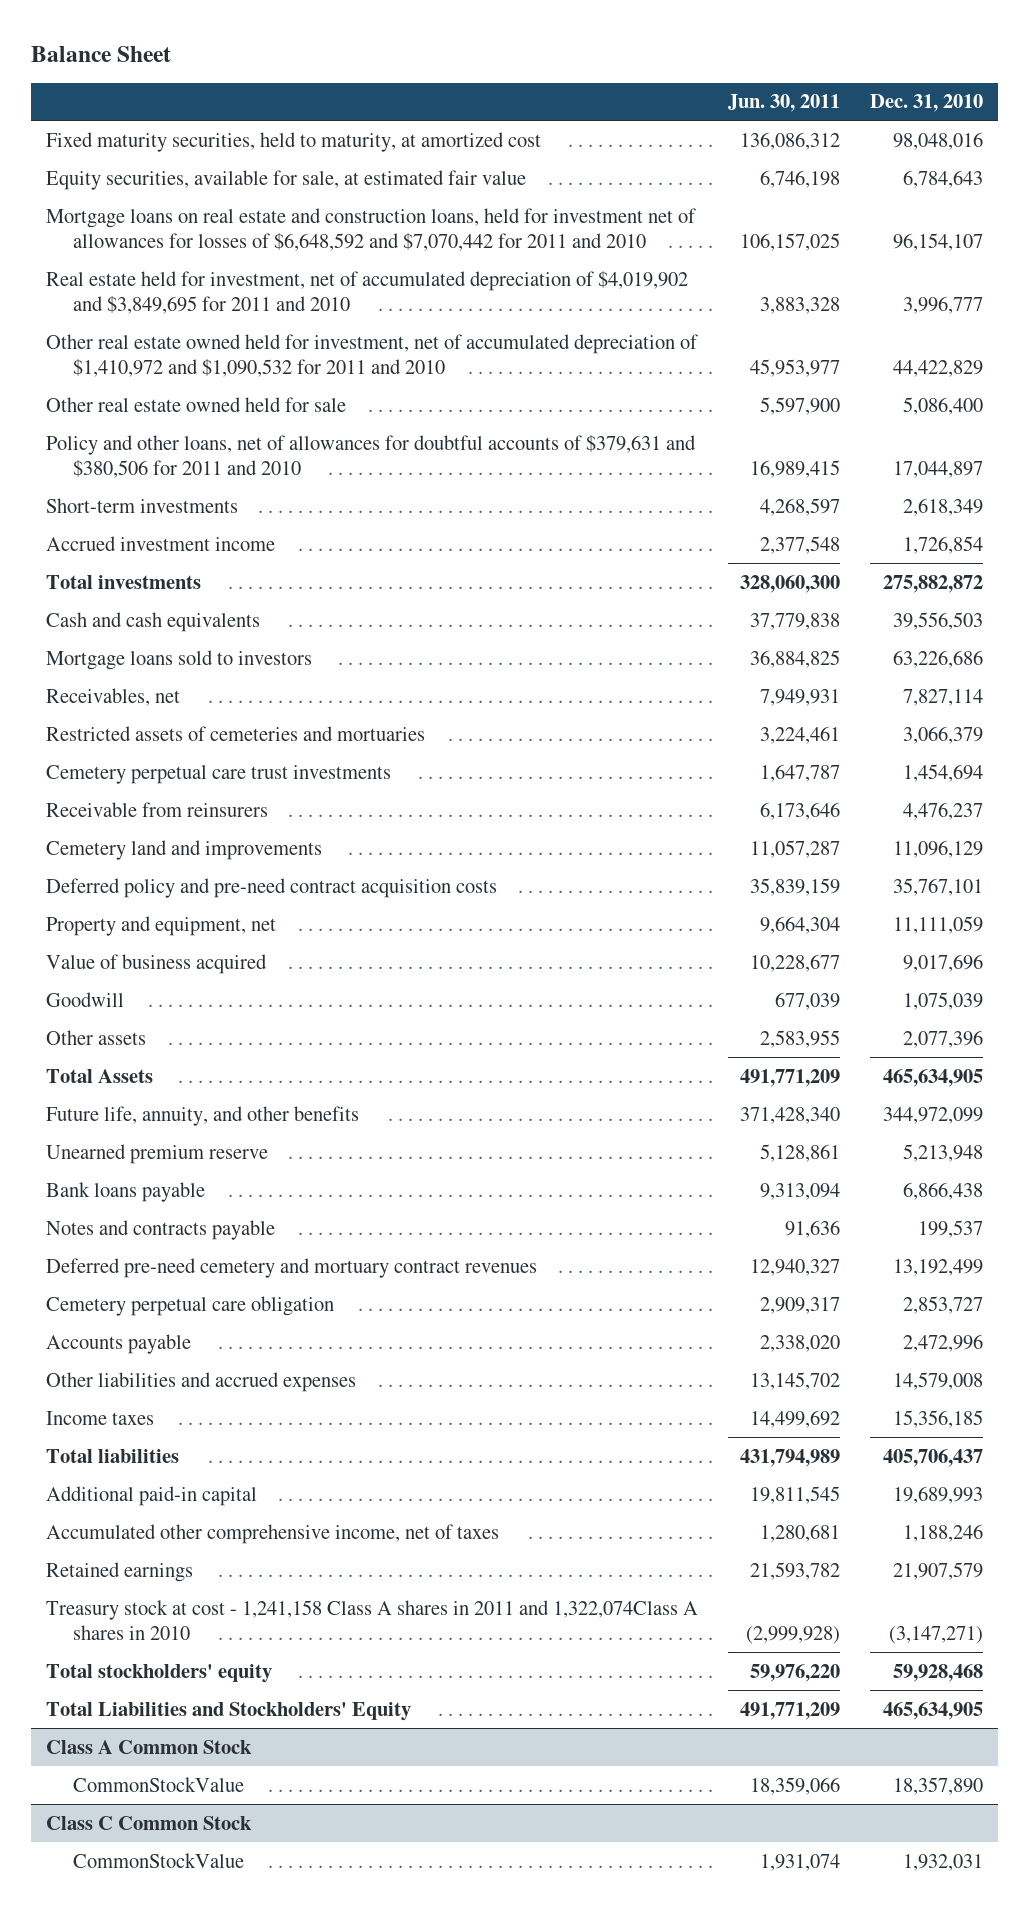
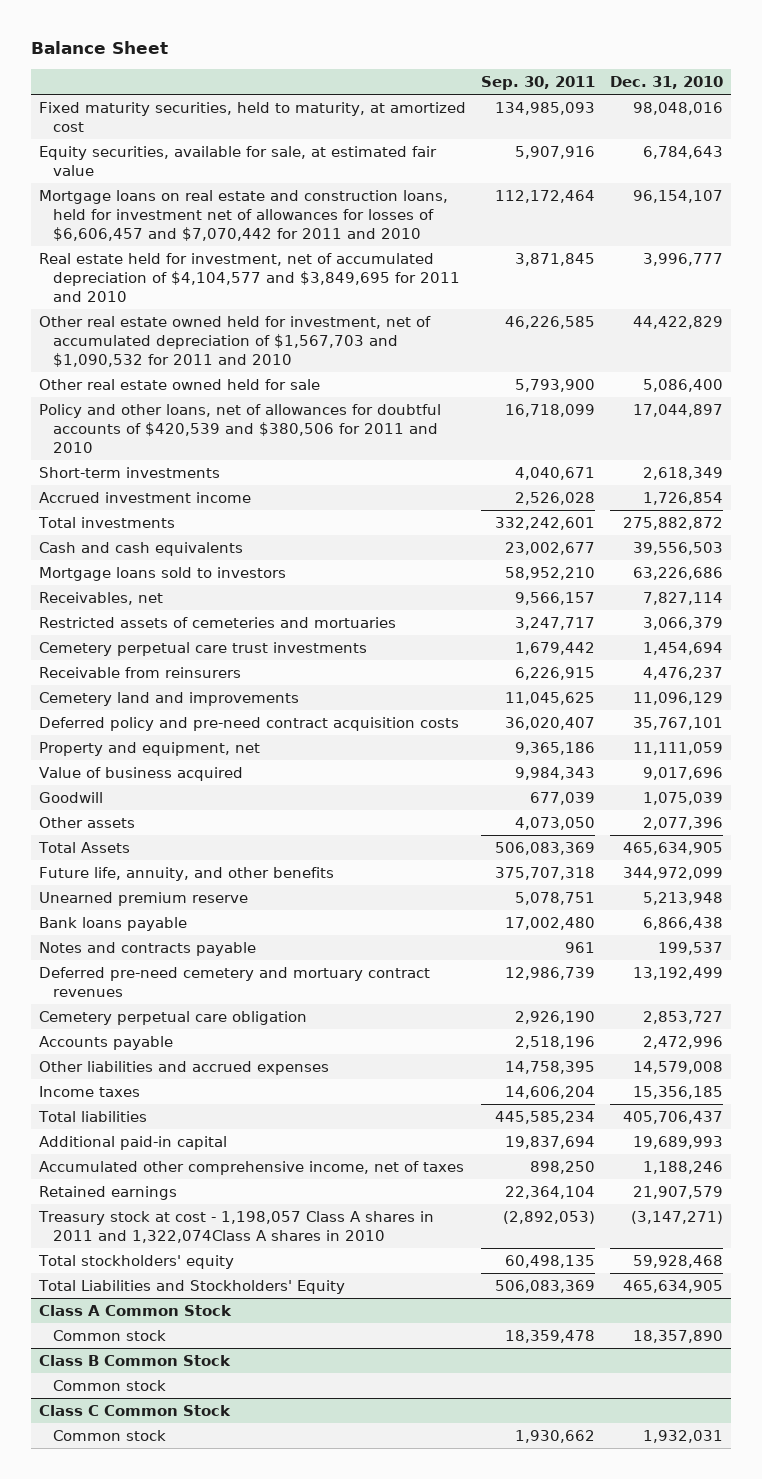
[727,94,840,113] Jun. 30, 2011 -> none
none -> [481,75,596,90] Sep. 30, 2011
[45,207,696,251] Mortgage loans on real estate and construction loans, held for investment net of allowances for losses of $6,648,592 and $7,070,442 for 2011 and 2010 -> [38,189,448,241] Mortgage loans on real estate and construction loans, held for investment net of allowances for losses of $6,606,457 and $7,070,442 for 2011 and 2010
[45,270,688,314] Real estate held for investment, net of accumulated depreciation of $4,019,902 and $3,849,695 for 2011 and 2010 -> [38,252,460,302] Real estate held for investment, net of accumulated depreciation of $4,104,577 and $3,849,695 for 2011 and 2010
[45,333,698,377] Other real estate owned held for investment, net of accumulated depreciation of $1,410,972 and $1,090,532 for 2011 and 2010 -> [38,315,431,367] Other real estate owned held for investment, net of accumulated depreciation of $1,567,703 and $1,090,532 for 2011 and 2010
[45,434,696,478] Policy and other loans, net of allowances for doubtful accounts of $379,631 and $380,506 for 2011 and 2010 -> [38,403,441,453] Policy and other loans, net of allowances for doubtful accounts of $420,539 and $380,506 for 2011 and 2010
[45,1599,698,1640] Treasury stock at cost - 1,241,158 Class A shares in 2011 and 1,322,074Class A shares in 2010 -> [37,1210,434,1243] Treasury stock at cost - 1,198,057 Class A shares in 2011 and 1,322,074Class A shares in 2010
[72,1776,244,1792] CommonStockValue -> [52,1329,166,1341] Common stock
none -> [38,1354,231,1366] Class B Common Stock
none -> [52,1379,166,1391] Common stock
[72,1852,244,1868] CommonStockValue -> [52,1429,166,1441] Common stock

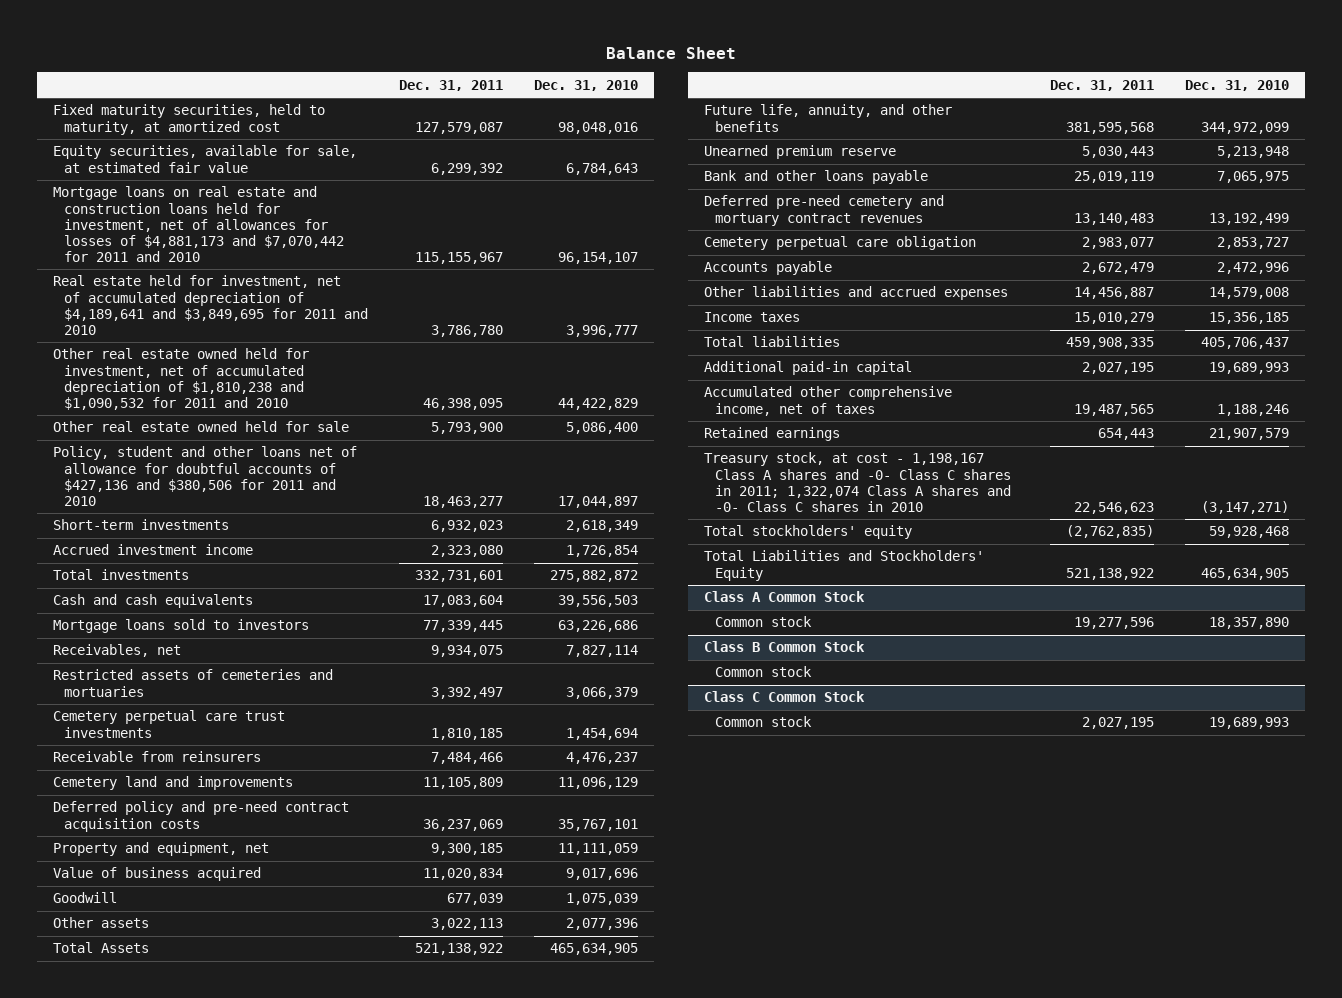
[481,75,596,90] Sep. 30, 2011 -> none
none -> [399,79,504,91] Dec. 31, 2011
[38,189,448,241] Mortgage loans on real estate and construction loans, held for investment net of allowances for losses of $6,606,457 and $7,070,442 for 2011 and 2010 -> [52,186,344,262] Mortgage loans on real estate and construction loans held for investment, net of allowances for losses of $4,881,173 and $7,070,442 for 2011 and 2010
[38,252,460,302] Real estate held for investment, net of accumulated depreciation of $4,104,577 and $3,849,695 for 2011 and 2010 -> [52,275,368,335] Real estate held for investment, net of accumulated depreciation of $4,189,641 and $3,849,695 for 2011 and 2010
[38,315,431,367] Other real estate owned held for investment, net of accumulated depreciation of $1,567,703 and $1,090,532 for 2011 and 2010 -> [52,348,309,410] Other real estate owned held for investment, net of accumulated depreciation of $1,810,238 and $1,090,532 for 2011 and 2010
[38,403,441,453] Policy and other loans, net of allowances for doubtful accounts of $420,539 and $380,506 for 2011 and 2010 -> [52,446,357,506] Policy, student and other loans net of allowance for doubtful accounts of $427,136 and $380,506 for 2011 and 2010
[38,941,256,956] Notes and contracts payable -> none
[38,916,187,931] Bank loans payable -> [703,170,928,185] Bank and other loans payable
[643,916,724,930] 6,866,438 -> [1217,171,1290,184] 7,065,975
[37,1210,434,1243] Treasury stock at cost - 1,198,057 Class A shares in 2011 and 1,322,074Class A shares in 2010 -> [703,452,1012,512] Treasury stock, at cost - 1,198,167 Class A shares and -0- Class C shares in 2011; 1,322,074 Class A shares and -0- Class C shares in 2010
[643,1429,724,1443] 1,932,031 -> [1209,717,1290,730] 19,689,993

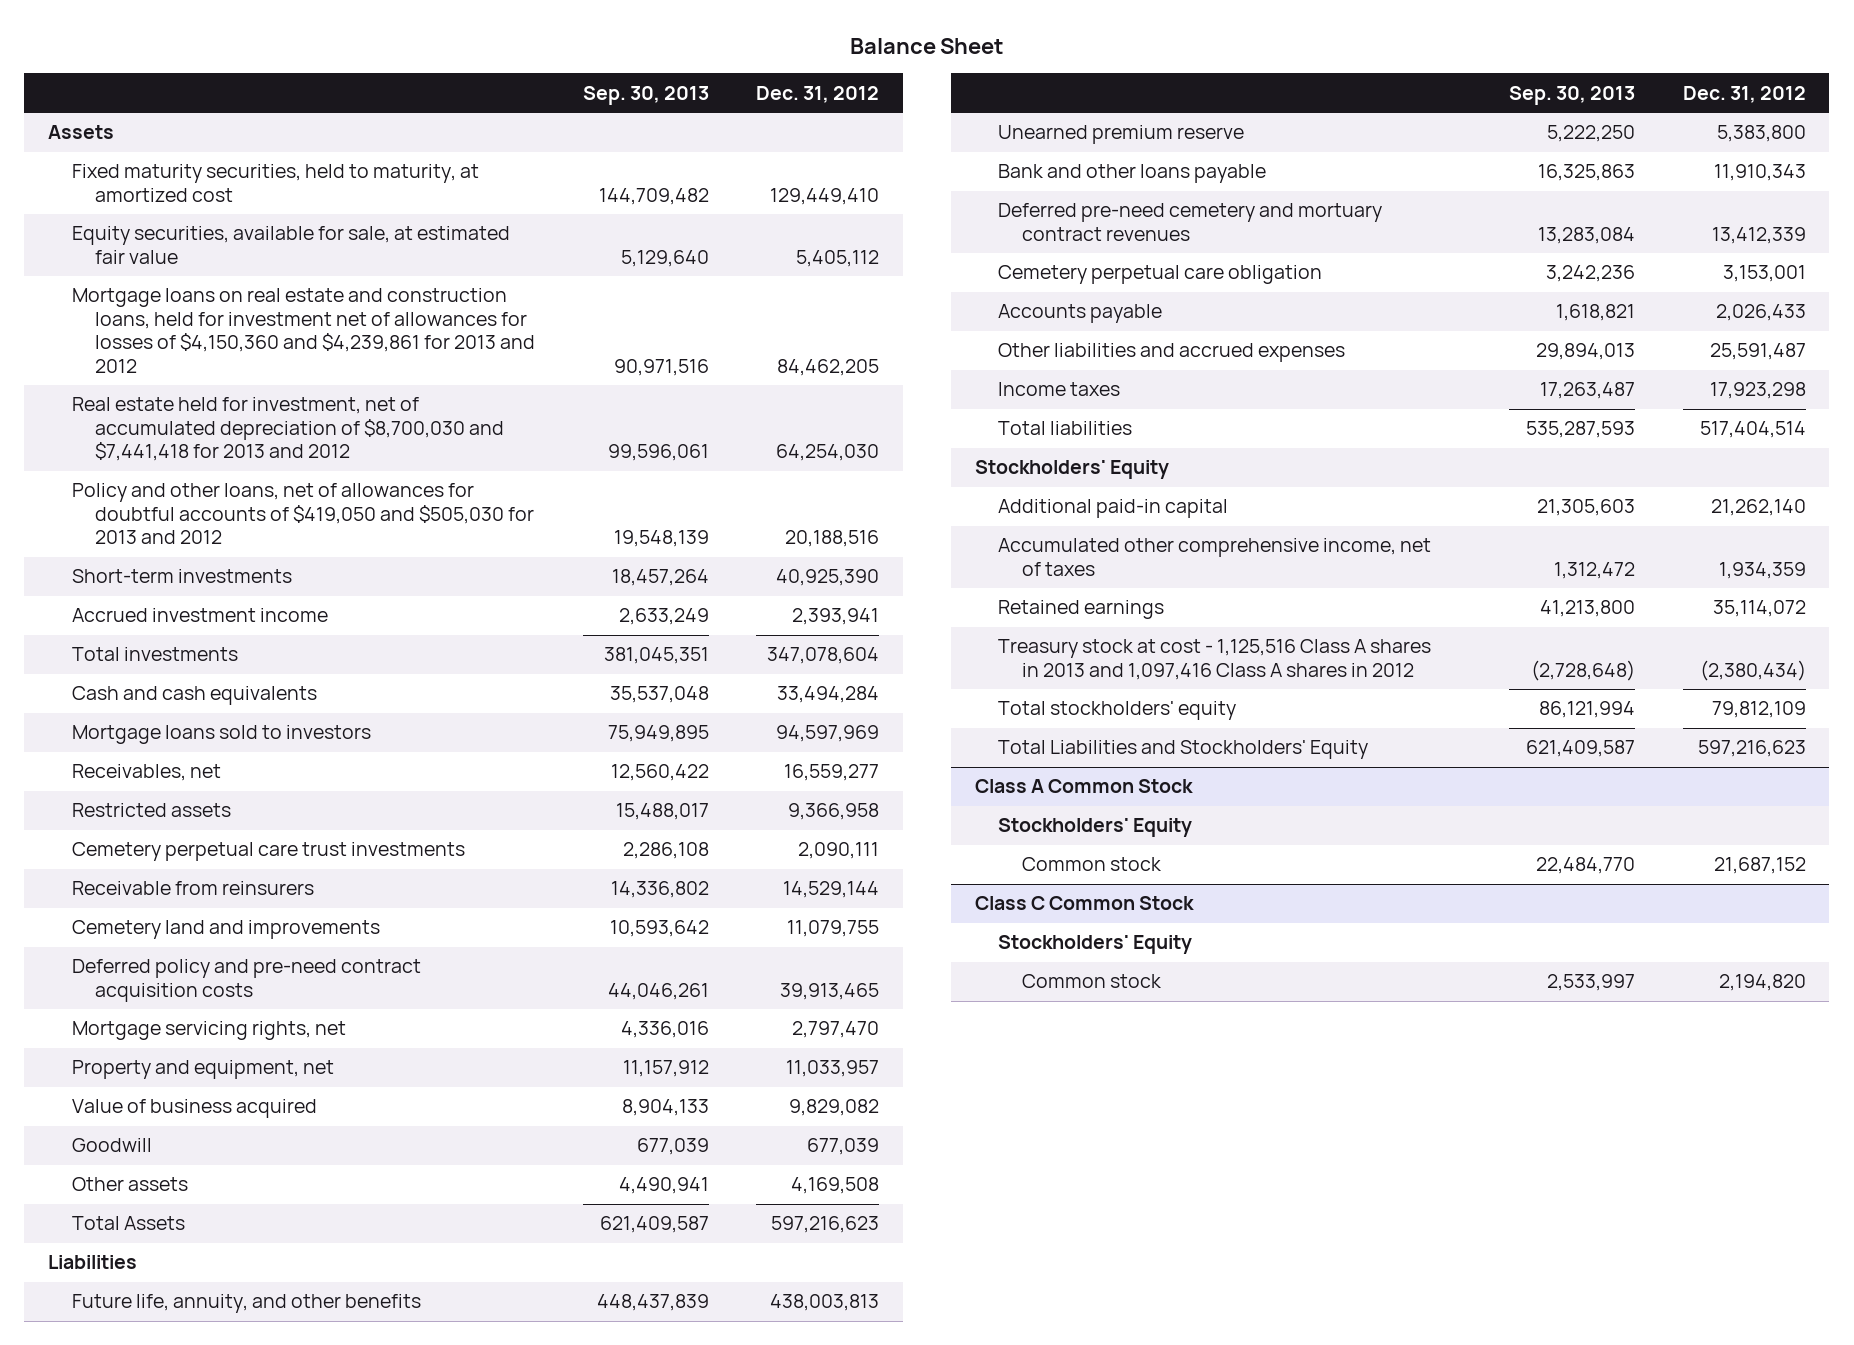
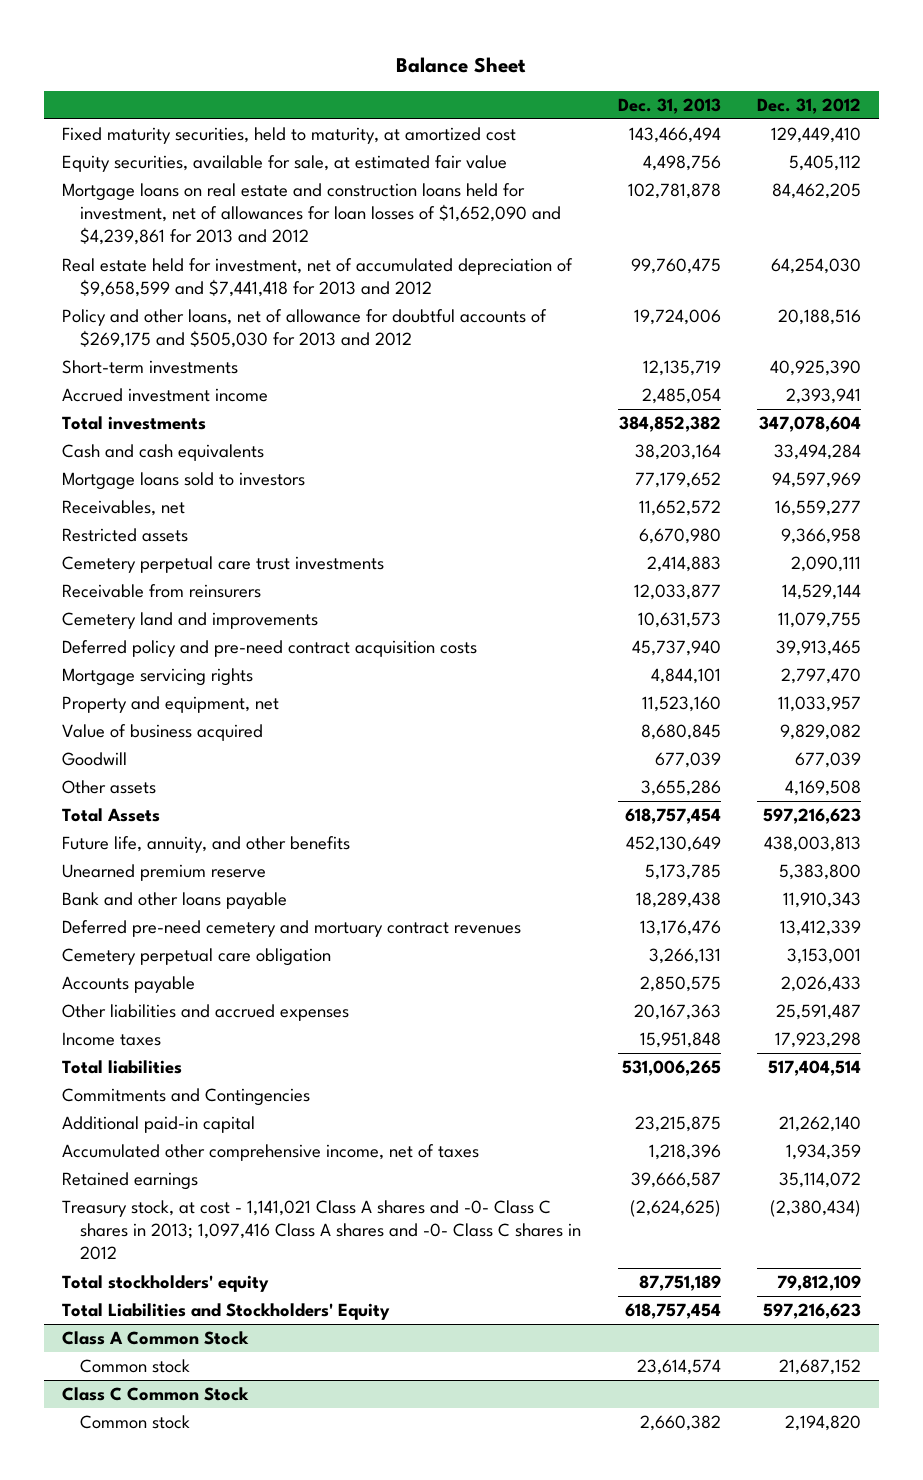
[582,85,709,105] Sep. 30, 2013 -> none
none -> [617,97,721,114] Dec. 31, 2013
[48,125,115,140] Assets -> none
[71,288,536,373] Mortgage loans on real estate and construction loans, held for investment net of allowances for losses of $4,150,360 and $4,239,861 for 2013 and 2012 -> [61,183,562,246] Mortgage loans on real estate and construction loans held for investment, net of allowances for loan losses of $1,652,090 and $4,239,861 for 2013 and 2012
[71,397,505,462] Real estate held for investment, net of accumulated depreciation of $8,700,030 and $7,441,418 for 2013 and 2012 -> [61,258,573,298] Real estate held for investment, net of accumulated depreciation of $9,658,599 and $7,441,418 for 2013 and 2012
[71,483,535,545] Policy and other loans, net of allowances for doubtful accounts of $419,050 and $505,030 for 2013 and 2012 -> [61,309,547,349] Policy and other loans, net of allowance for doubtful accounts of $269,175 and $505,030 for 2013 and 2012
[71,1021,346,1041] Mortgage servicing rights, net -> [61,668,253,687] Mortgage servicing rights
[48,1255,138,1270] Liabilities -> none
[974,460,1169,480] Stockholders' Equity -> none
none -> [61,1088,310,1107] Commitments and Contingencies
[998,639,1432,680] Treasury stock at cost - 1,125,516 Class A shares in 2013 and 1,097,416 Class A shares in 2012 -> [61,1200,582,1261] Treasury stock, at cost - 1,141,021 Class A shares and -0- Class C shares in 2013; 1,097,416 Class A shares and -0- Class C shares in 2012
[998,818,1193,838] Stockholders' Equity -> none
[998,935,1193,955] Stockholders' Equity -> none

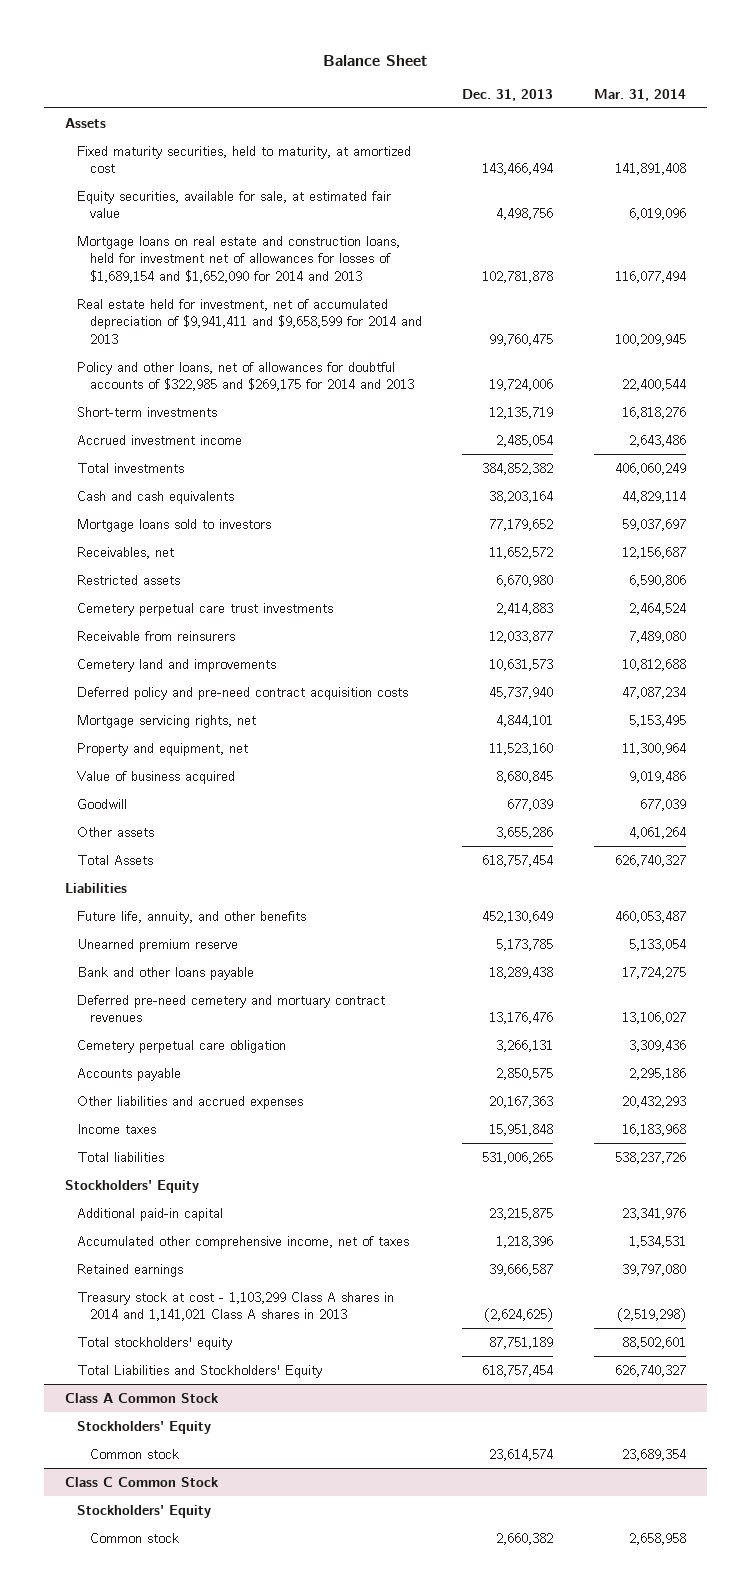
[756,97,861,114] Dec. 31, 2012 -> none
none -> [594,88,687,101] Mar. 31, 2014
none -> [64,117,106,128] Assets
[61,183,562,246] Mortgage loans on real estate and construction loans held for investment, net of allowances for loan losses of $1,652,090 and $4,239,861 for 2013 and 2012 -> [77,235,401,283] Mortgage loans on real estate and construction loans, held for investment net of allowances for losses of $1,689,154 and $1,652,090 for 2014 and 2013
[61,258,573,298] Real estate held for investment, net of accumulated depreciation of $9,658,599 and $7,441,418 for 2013 and 2012 -> [77,298,422,344] Real estate held for investment, net of accumulated depreciation of $9,941,411 and $9,658,599 for 2014 and 2013
[61,309,547,349] Policy and other loans, net of allowance for doubtful accounts of $269,175 and $505,030 for 2013 and 2012 -> [77,361,414,392] Policy and other loans, net of allowances for doubtful accounts of $322,985 and $269,175 for 2014 and 2013
[61,668,253,687] Mortgage servicing rights -> [77,714,257,728] Mortgage servicing rights, net
none -> [64,882,127,893] Liabilities
[61,1088,310,1107] Commitments and Contingencies -> none
none -> [64,1179,199,1193] Stockholders' Equity
[61,1200,582,1261] Treasury stock, at cost - 1,141,021 Class A shares and -0- Class C shares in 2013; 1,097,416 Class A shares and -0- Class C shares in 2012 -> [77,1291,395,1322] Treasury stock at cost - 1,103,299 Class A shares in 2014 and 1,141,021 Class A shares in 2013
none -> [77,1420,212,1434] Stockholders' Equity
none -> [77,1504,212,1518] Stockholders' Equity

